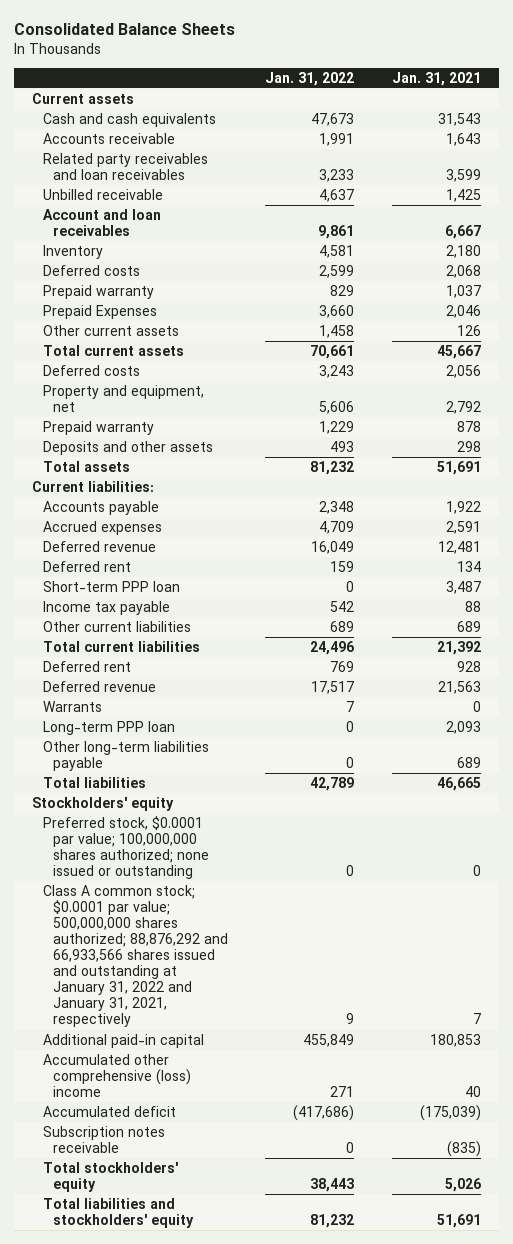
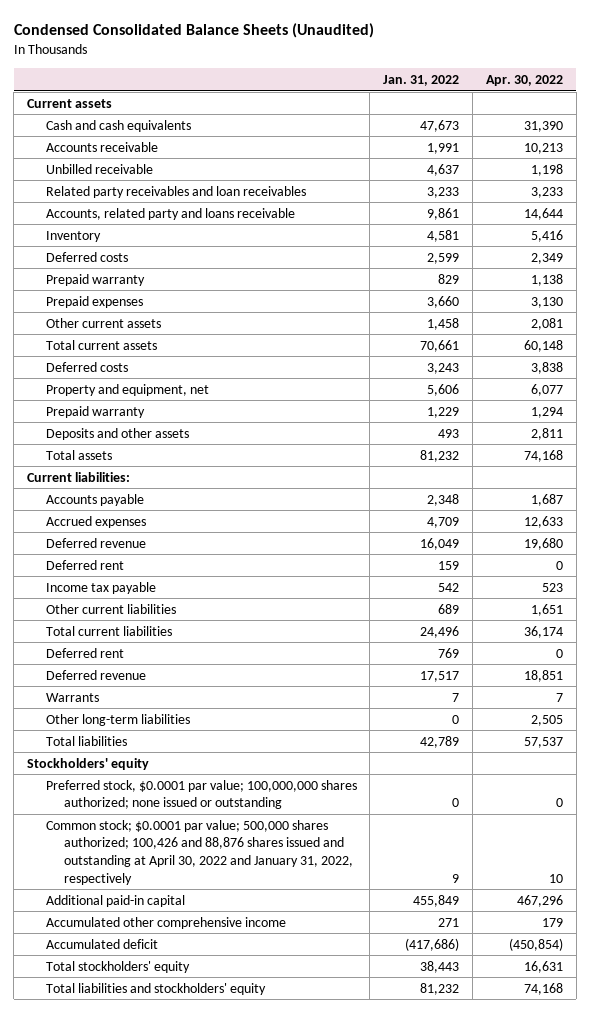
[13,23,235,36] Consolidated Balance Sheets -> [13,23,374,39] Condensed Consolidated Balance Sheets (Unaudited)
[391,71,481,86] Jan. 31, 2021 -> none
none -> [486,74,564,86] Apr. 30, 2022
[42,152,208,180] Related party receivables and loan receivables -> [45,185,306,198] Related party receivables and loan receivables
[42,208,161,236] Account and loan receivables -> [45,207,295,220] Accounts, related party and loans receivable
[42,304,157,319] Prepaid Expenses -> [45,295,143,308] Prepaid expenses
[42,580,180,592] Short-term PPP loan -> none
[42,720,175,735] Long-term PPP loan -> none
[42,740,209,771] Other long-term liabilities payable -> [45,713,190,726] Other long-term liabilities
[42,884,228,1028] Class A common stock; $0.0001 par value; 500,000,000 shares authorized; 88,876,292 and 66,933,566 shares issued and outstanding at January 31, 2022 and January 31, 2021, respectively -> [45,819,354,885] Common stock; $0.0001 par value; 500,000 shares authorized; 100,426 and 88,876 shares issued and outstanding at April 30, 2022 and January 31, 2022, respectively
[42,1053,191,1098] Accumulated other comprehensive (loss) income -> [45,916,286,929] Accumulated other comprehensive income
[42,1125,165,1153] Subscription notes receivable -> none

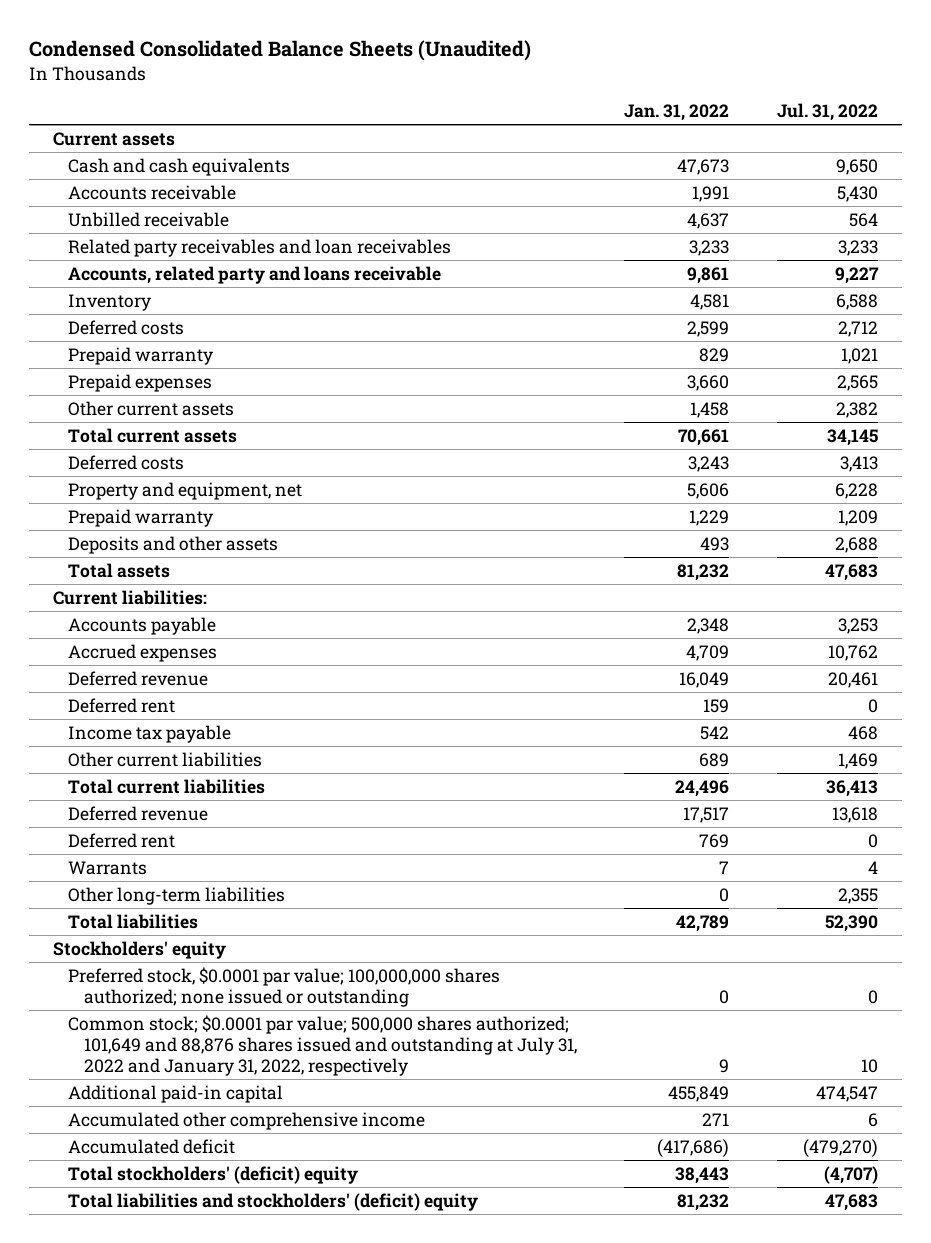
[486,74,564,86] Apr. 30, 2022 -> none
none -> [776,102,878,121] Jul. 31, 2022
[45,647,124,658] Deferred rent -> [68,832,176,848] Deferred rent
[45,819,354,885] Common stock; $0.0001 par value; 500,000 shares authorized; 100,426 and 88,876 shares issued and outstanding at April 30, 2022 and January 31, 2022, respectively -> [68,1014,577,1077] Common stock; $0.0001 par value; 500,000 shares authorized; 101,649 and 88,876 shares issued and outstanding at July 31, 2022 and January 31, 2022, respectively
[45,960,190,973] Total stockholders' equity -> [68,1165,359,1184] Total stockholders' (deficit) equity
[45,982,266,995] Total liabilities and stockholders' equity -> [68,1192,479,1211] Total liabilities and stockholders' (deficit) equity

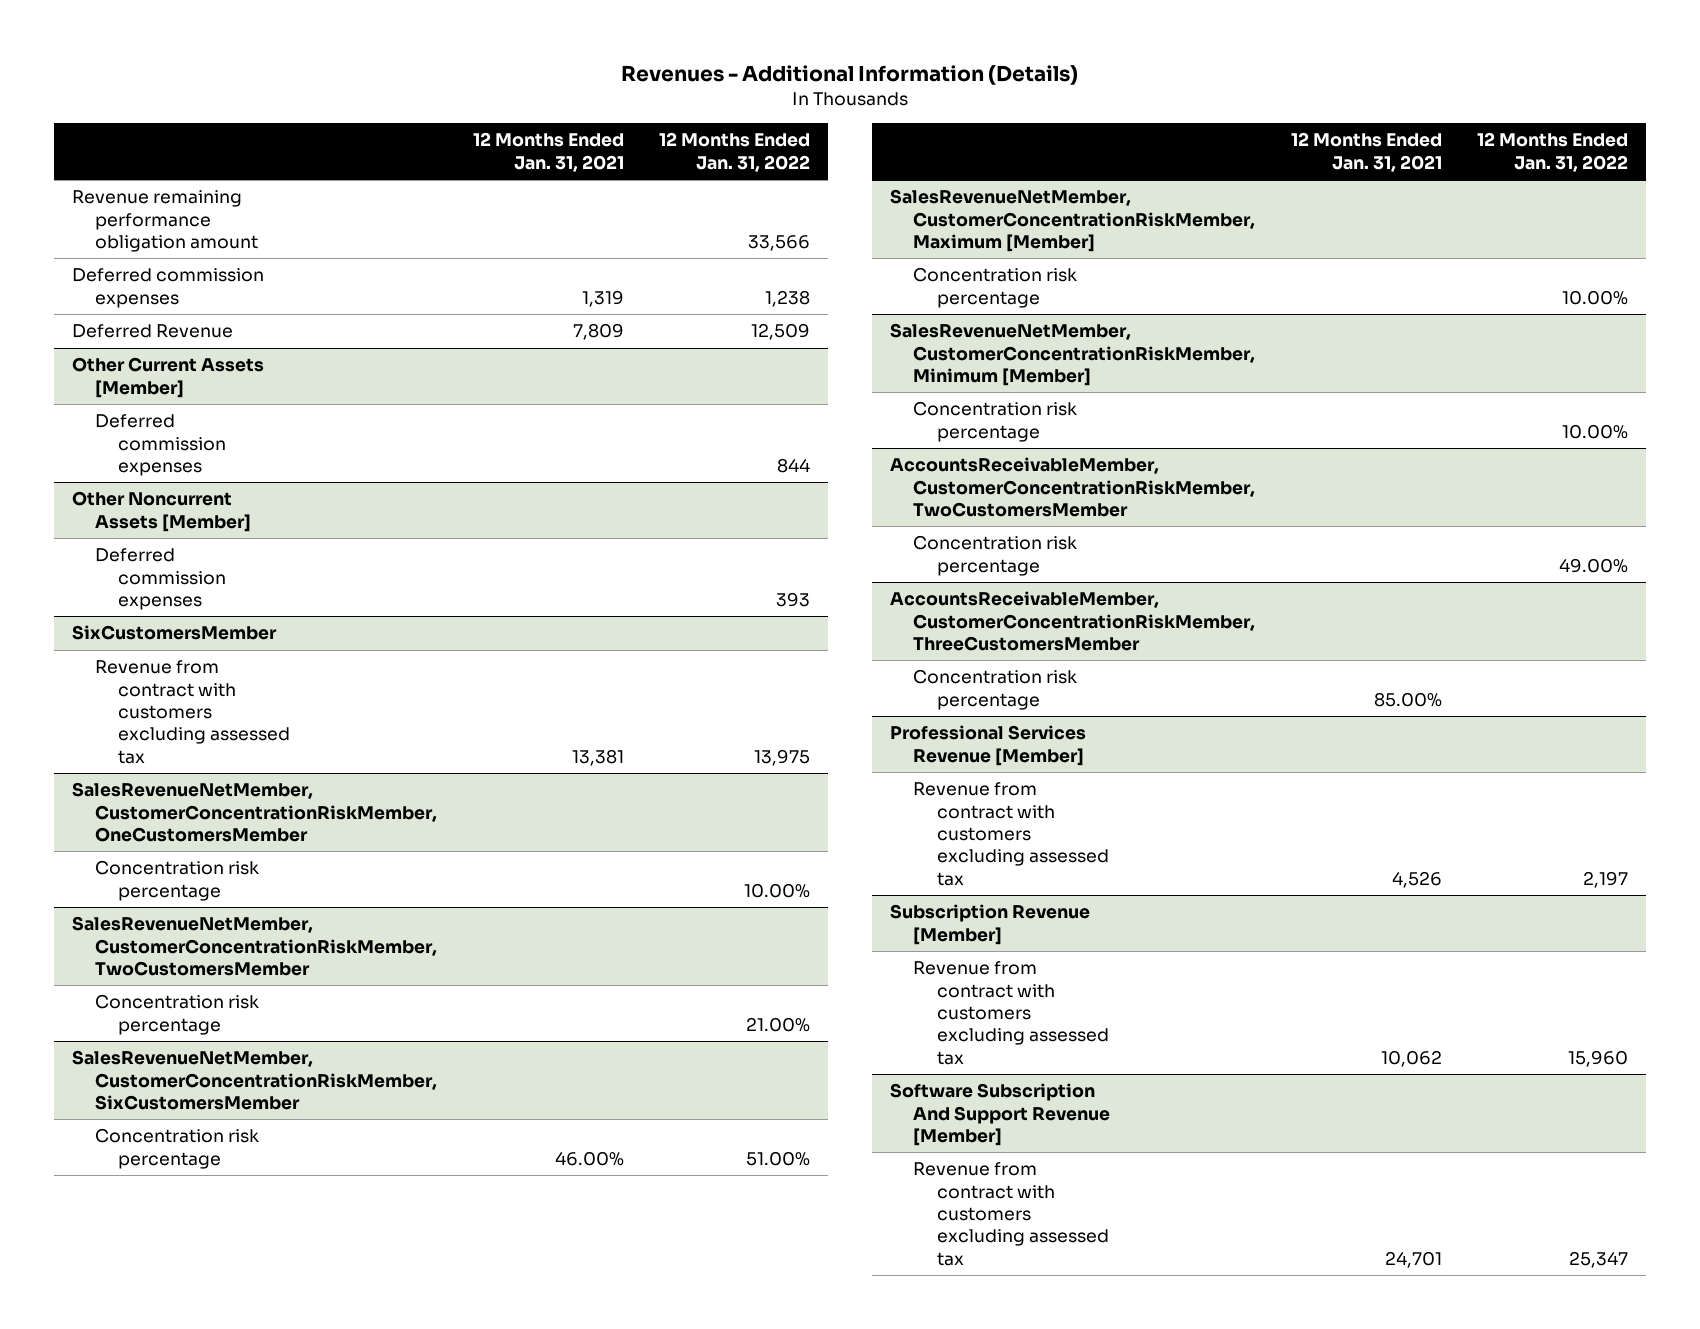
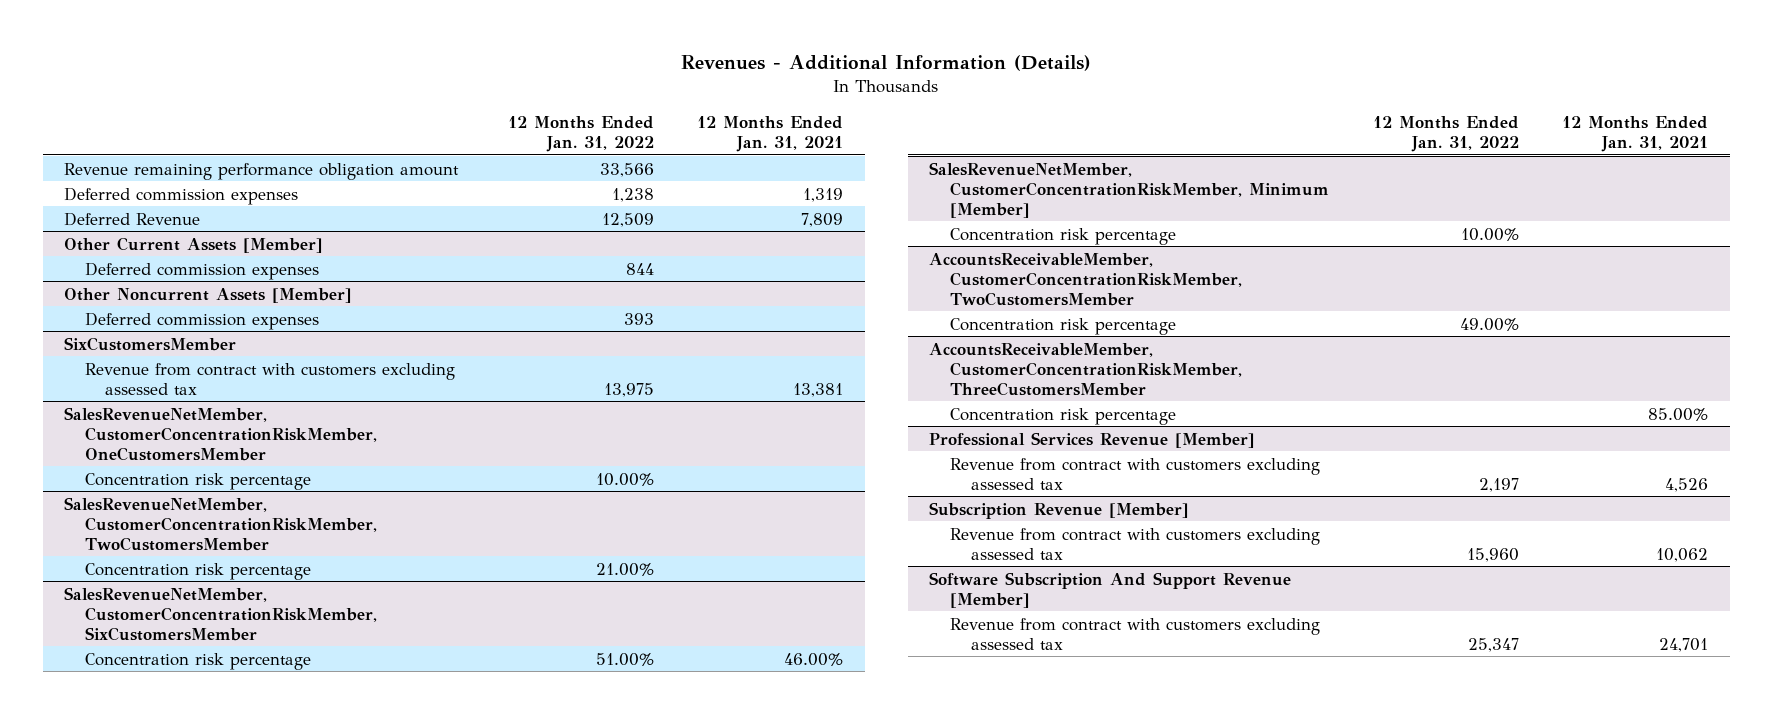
[890,189,1256,252] SalesRevenueNetMember, CustomerConcentrationRiskMember, Maximum [Member] -> none
[913,267,1078,308] Concentration risk percentage -> none

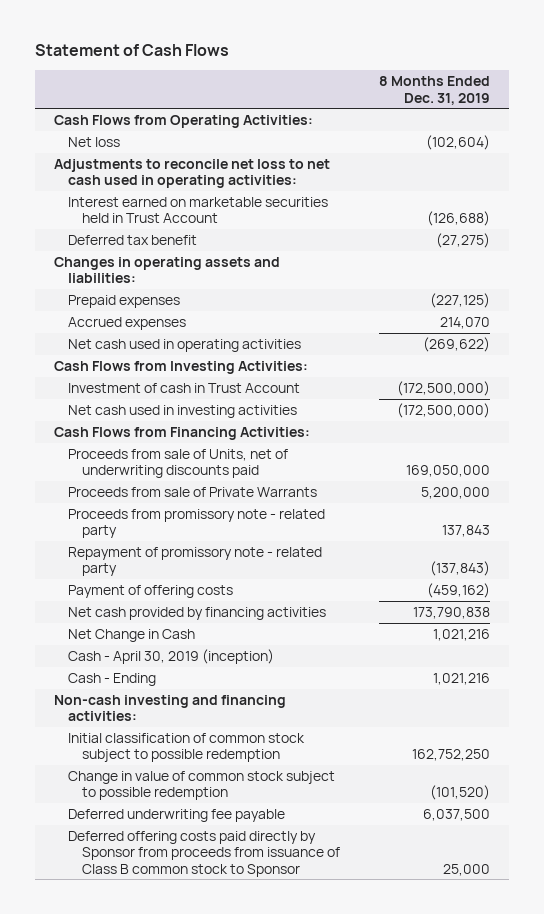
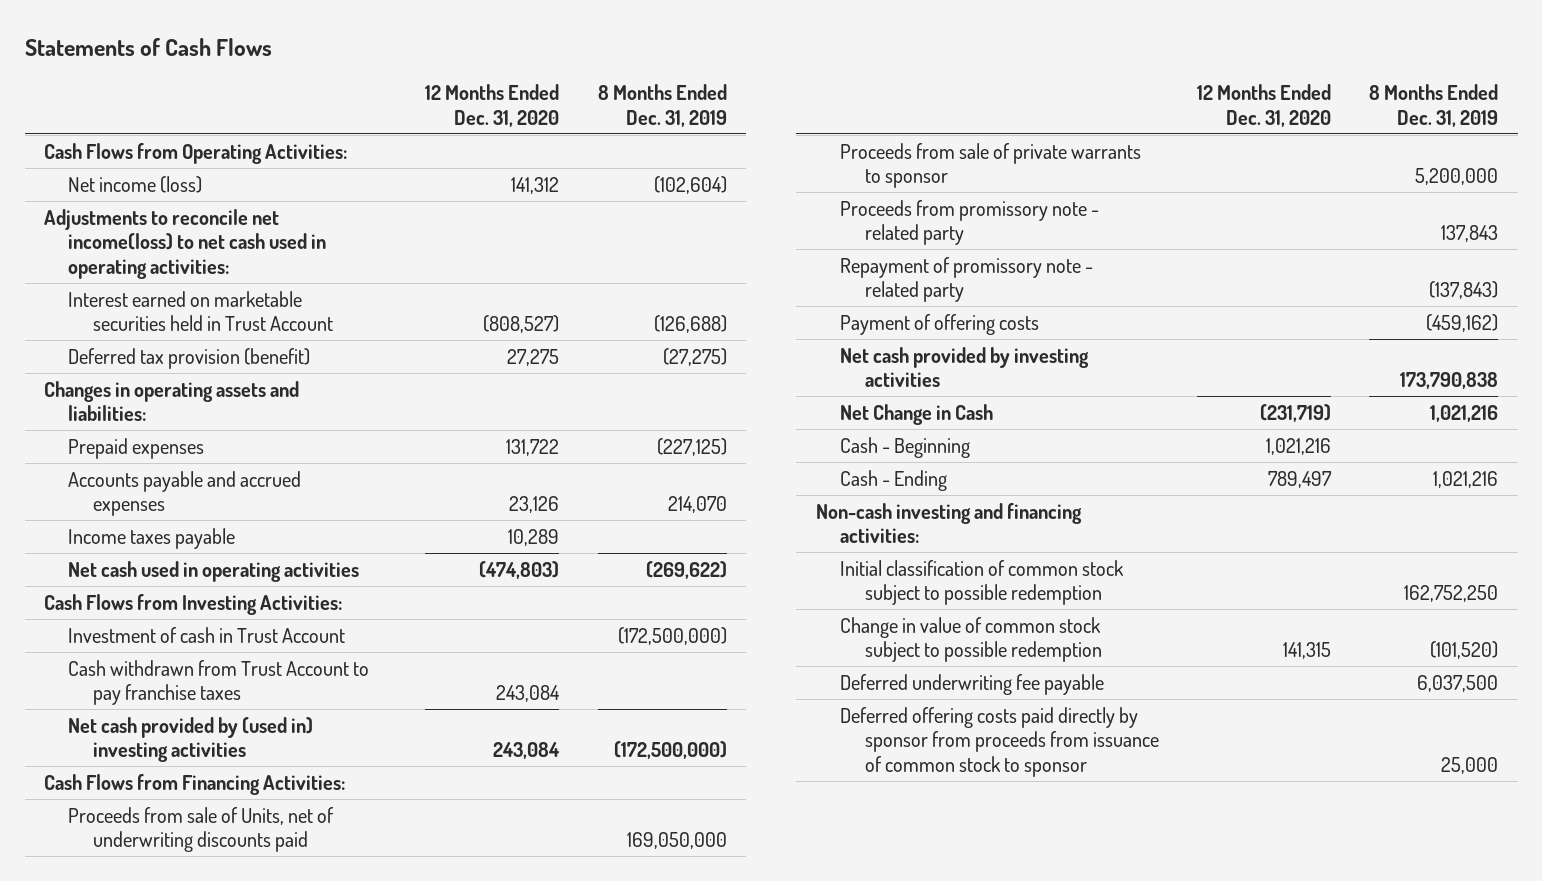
[34,44,229,57] Statement of Cash Flows -> [24,38,272,57] Statements of Cash Flows
none -> [425,84,560,127] 12 Months Ended Dec. 31, 2020
[68,136,121,147] Net loss -> [68,175,203,193] Net income (loss)
[53,158,330,189] Adjustments to reconcile net loss to net cash used in operating activities: -> [43,208,327,279] Adjustments to reconcile net income(loss) to net cash used in operating activities:
[68,234,198,245] Deferred tax benefit -> [68,347,311,369] Deferred tax provision (benefit)
[68,316,187,330] Accrued expenses -> [68,470,302,517] Accounts payable and accrued expenses
none -> [68,527,236,549] Income taxes payable
none -> [68,659,370,706] Cash withdrawn from Trust Account to pay franchise taxes
[68,404,298,418] Net cash used in investing activities -> [68,716,314,763] Net cash provided by (used in) investing activities
[68,486,318,497] Proceeds from sale of Private Warrants -> [840,142,1142,189] Proceeds from sale of private warrants to sponsor
[68,606,327,620] Net cash provided by financing activities -> [840,346,1090,388] Net cash provided by investing activities
[68,648,275,664] Cash - April 30, 2019 (inception) -> none
none -> [840,436,971,458] Cash - Beginning
[68,830,341,877] Deferred offering costs paid directly by Sponsor from proceeds from issuance of Class B common stock to Sponsor -> [840,706,1159,777] Deferred offering costs paid directly by sponsor from proceeds from issuance of common stock to sponsor

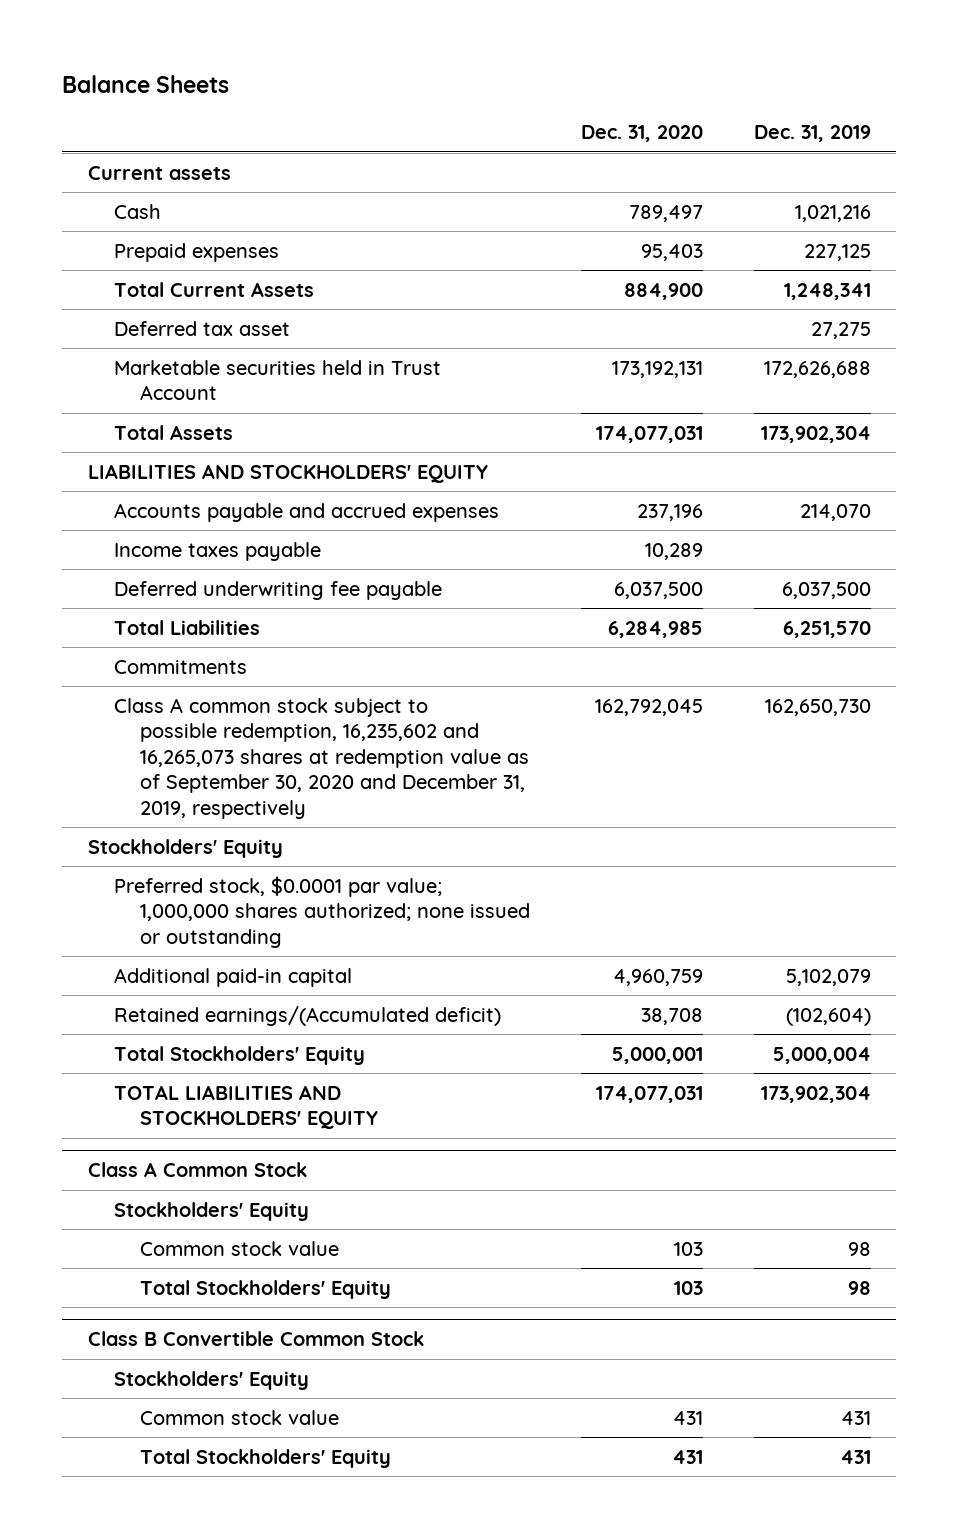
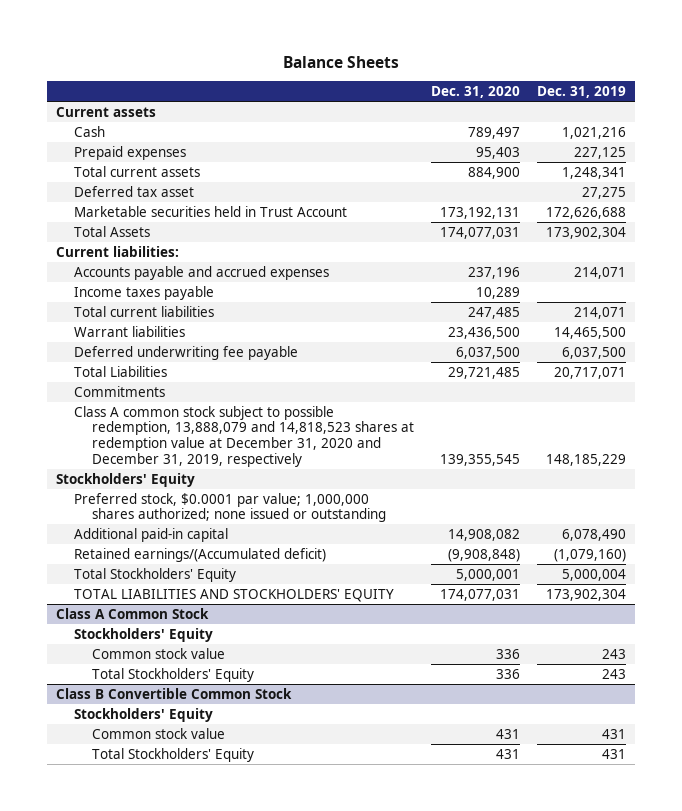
[113,281,314,297] Total Current Assets -> [73,165,200,177] Total current assets
[87,463,488,483] LIABILITIES AND STOCKHOLDERS' EQUITY -> none
none -> [55,245,179,257] Current liabilities:
[799,503,871,521] 214,070 -> [574,266,627,279] 214,071
none -> [73,305,214,317] Total current liabilities
none -> [73,325,185,337] Warrant liabilities
[607,620,703,638] 6,284,985 -> [447,366,520,379] 29,721,485
[782,620,871,638] 6,251,570 -> [554,366,627,379] 20,717,071
[113,697,529,819] Class A common stock subject to possible redemption, 16,235,602 and 16,265,073 shares at redemption value as of September 30, 2020 and December 31, 2019, respectively -> [73,405,414,467] Class A common stock subject to possible redemption, 13,888,079 and 14,818,523 shares at redemption value at December 31, 2020 and December 31, 2019, respectively
[594,698,703,716] 162,792,045 -> [439,453,520,466] 139,355,545
[764,698,871,716] 162,650,730 -> [546,453,627,466] 148,185,229
[612,968,703,986] 4,960,759 -> [447,528,520,541] 14,908,082
[785,968,871,986] 5,102,079 -> [562,528,627,541] 6,078,490
[640,1007,703,1025] 38,708 -> [447,548,520,562] (9,908,848)
[785,1007,871,1026] (102,604) -> [554,548,627,562] (1,079,160)
[673,1241,703,1256] 103 -> [495,648,520,659] 336
[847,1241,871,1256] 98 -> [602,648,627,659] 243
[673,1280,703,1295] 103 -> [495,668,520,679] 336
[847,1280,871,1295] 98 -> [602,668,627,679] 243

